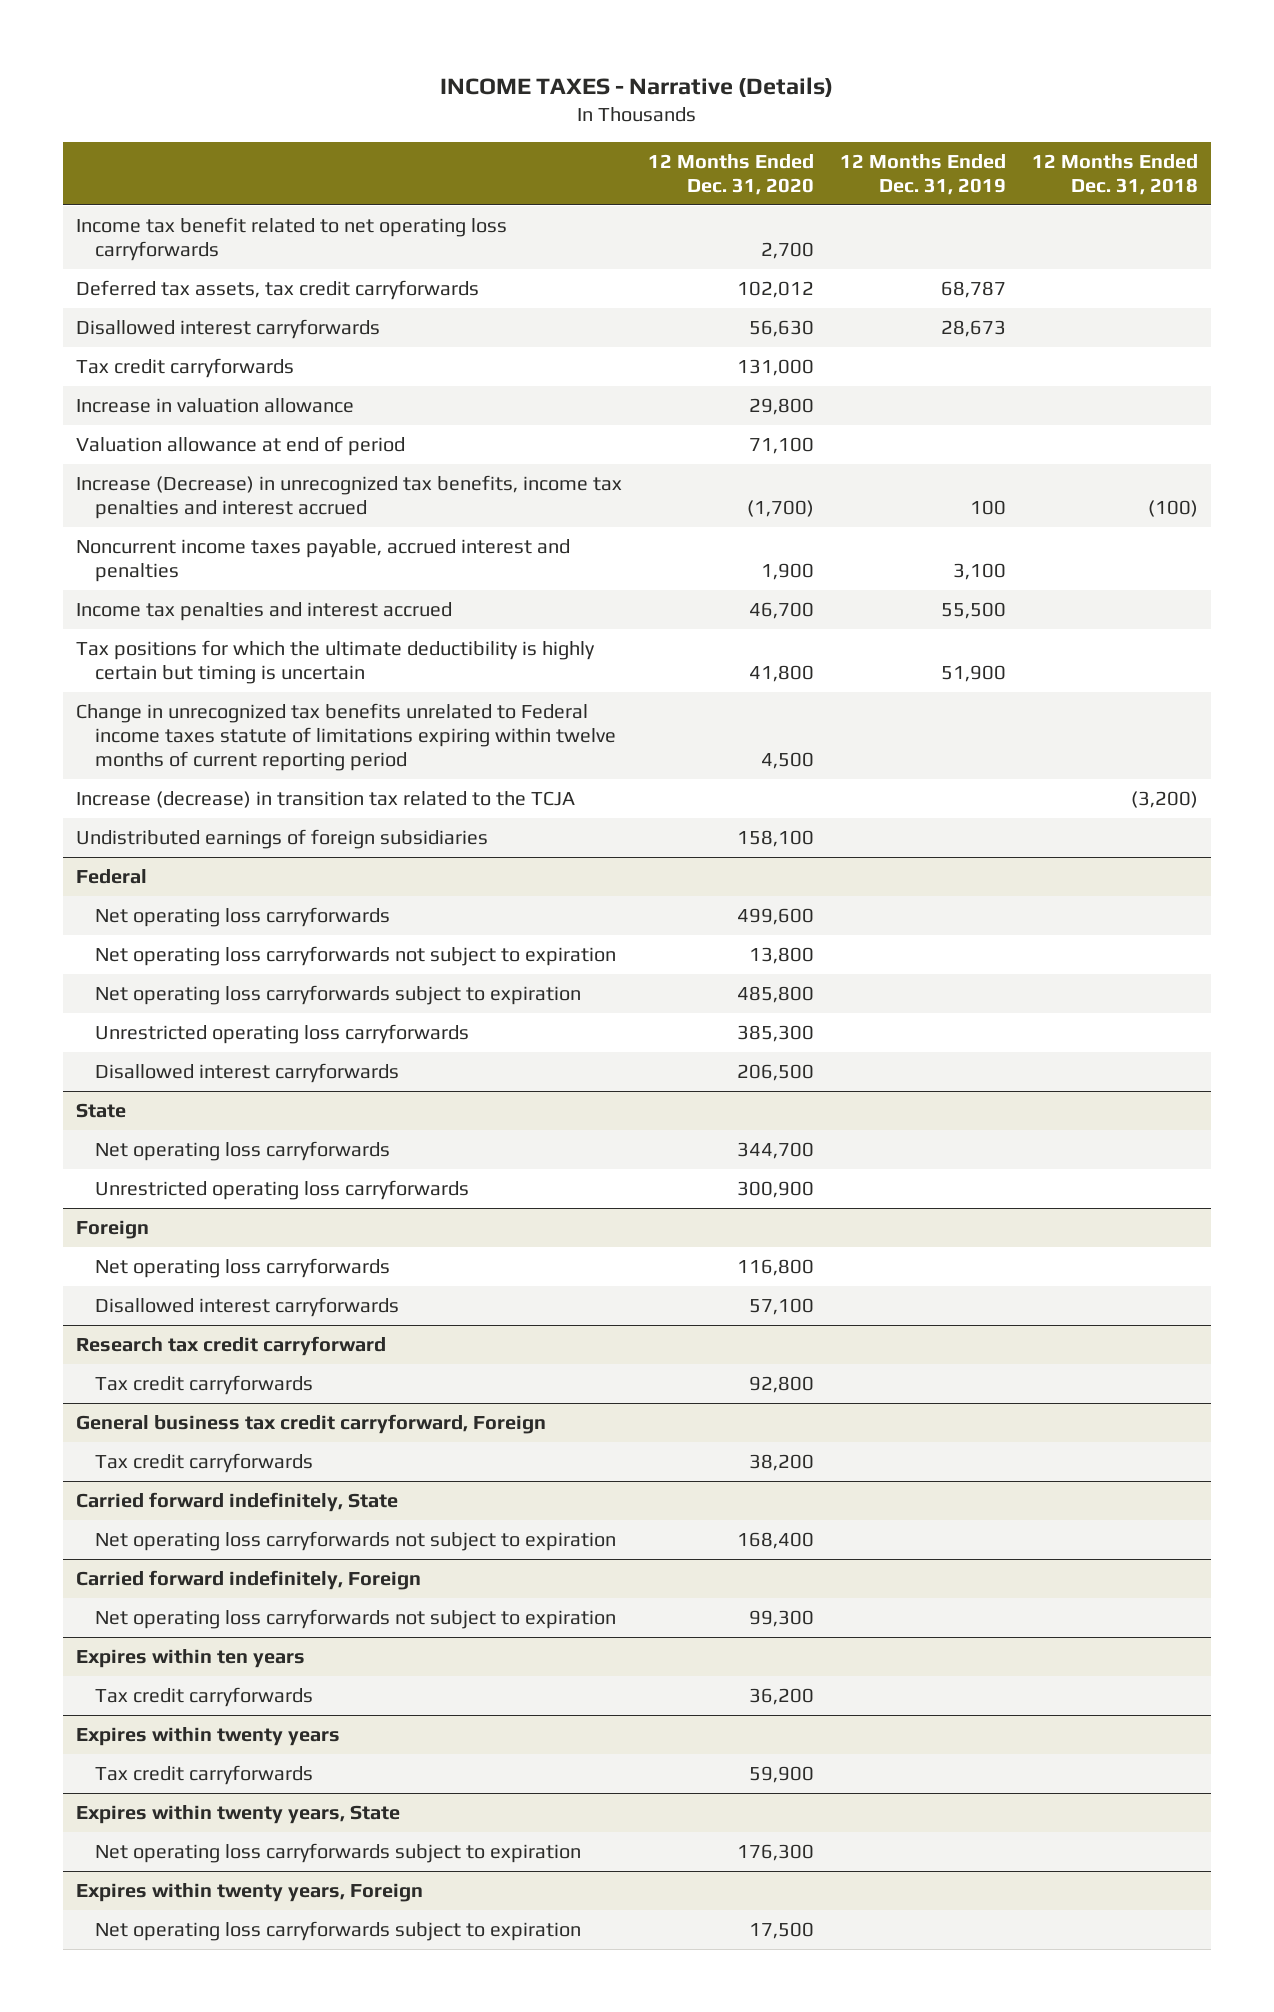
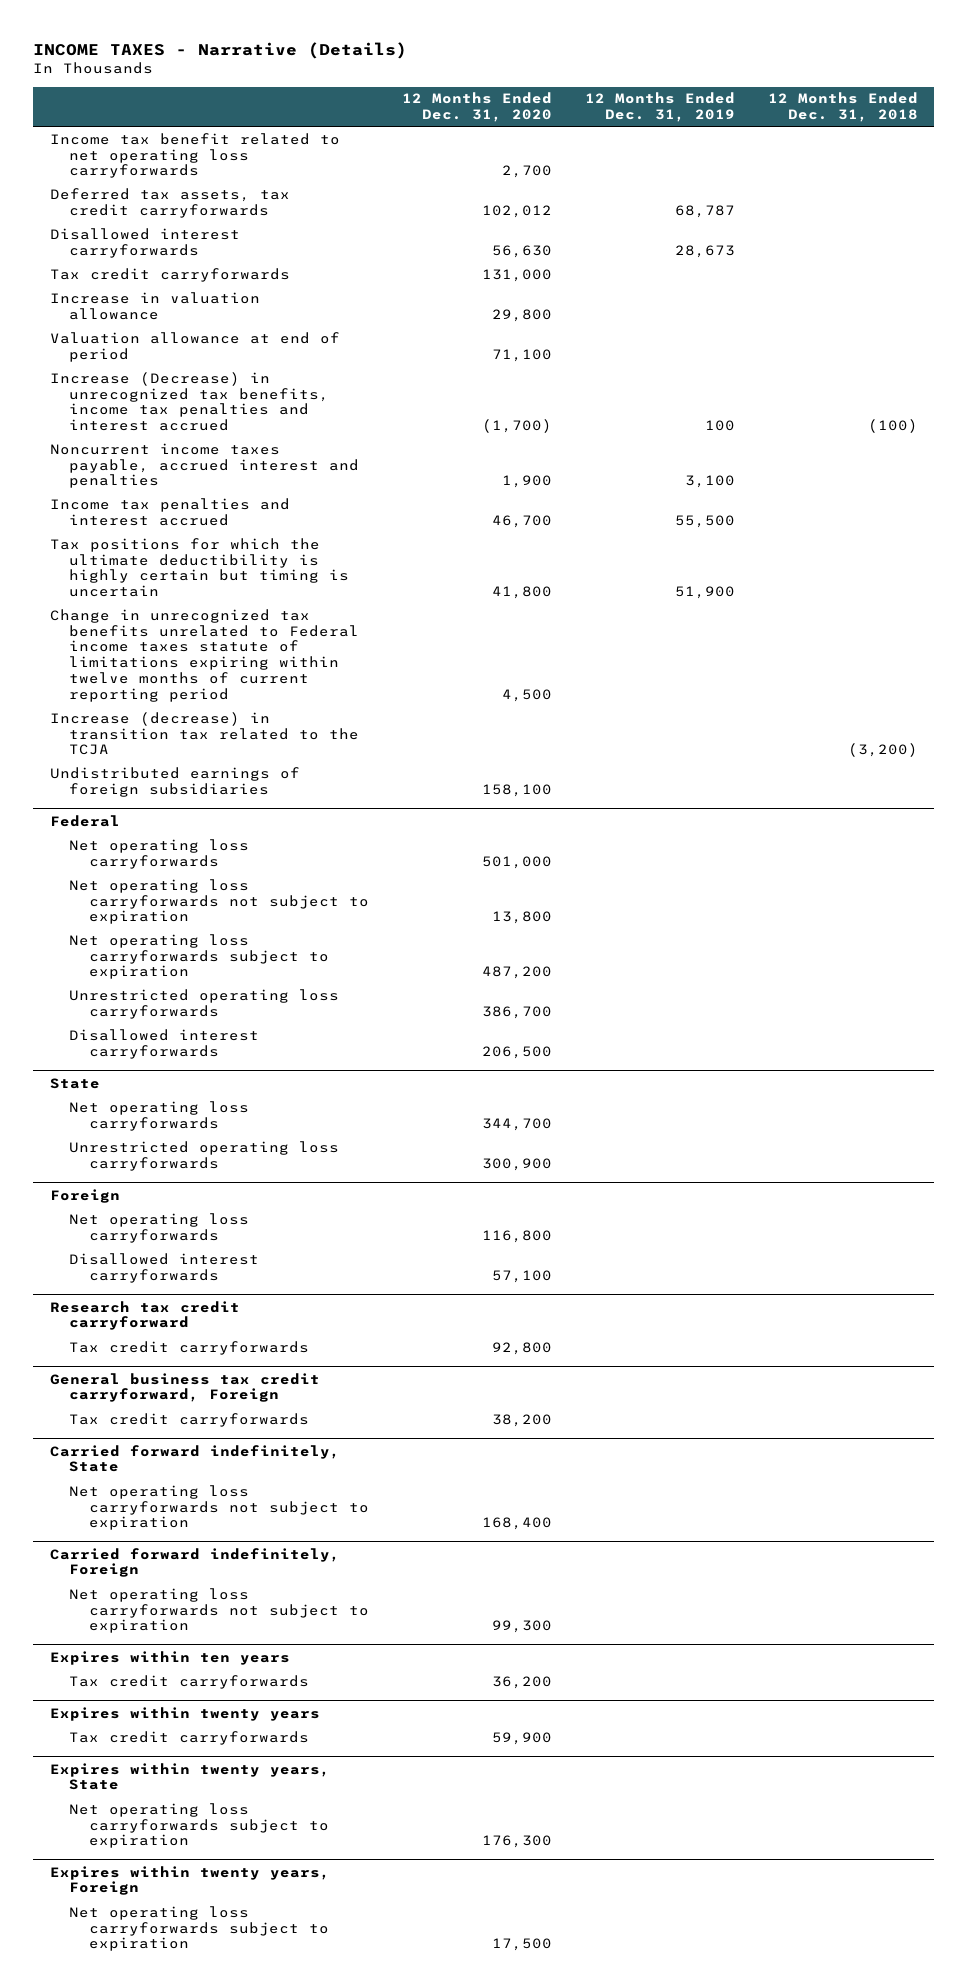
[736,908,814,926] 499,600 -> [481,855,552,869] 501,000
[736,986,814,1004] 485,800 -> [481,966,552,980] 487,200
[736,1025,814,1043] 385,300 -> [481,1005,552,1019] 386,700

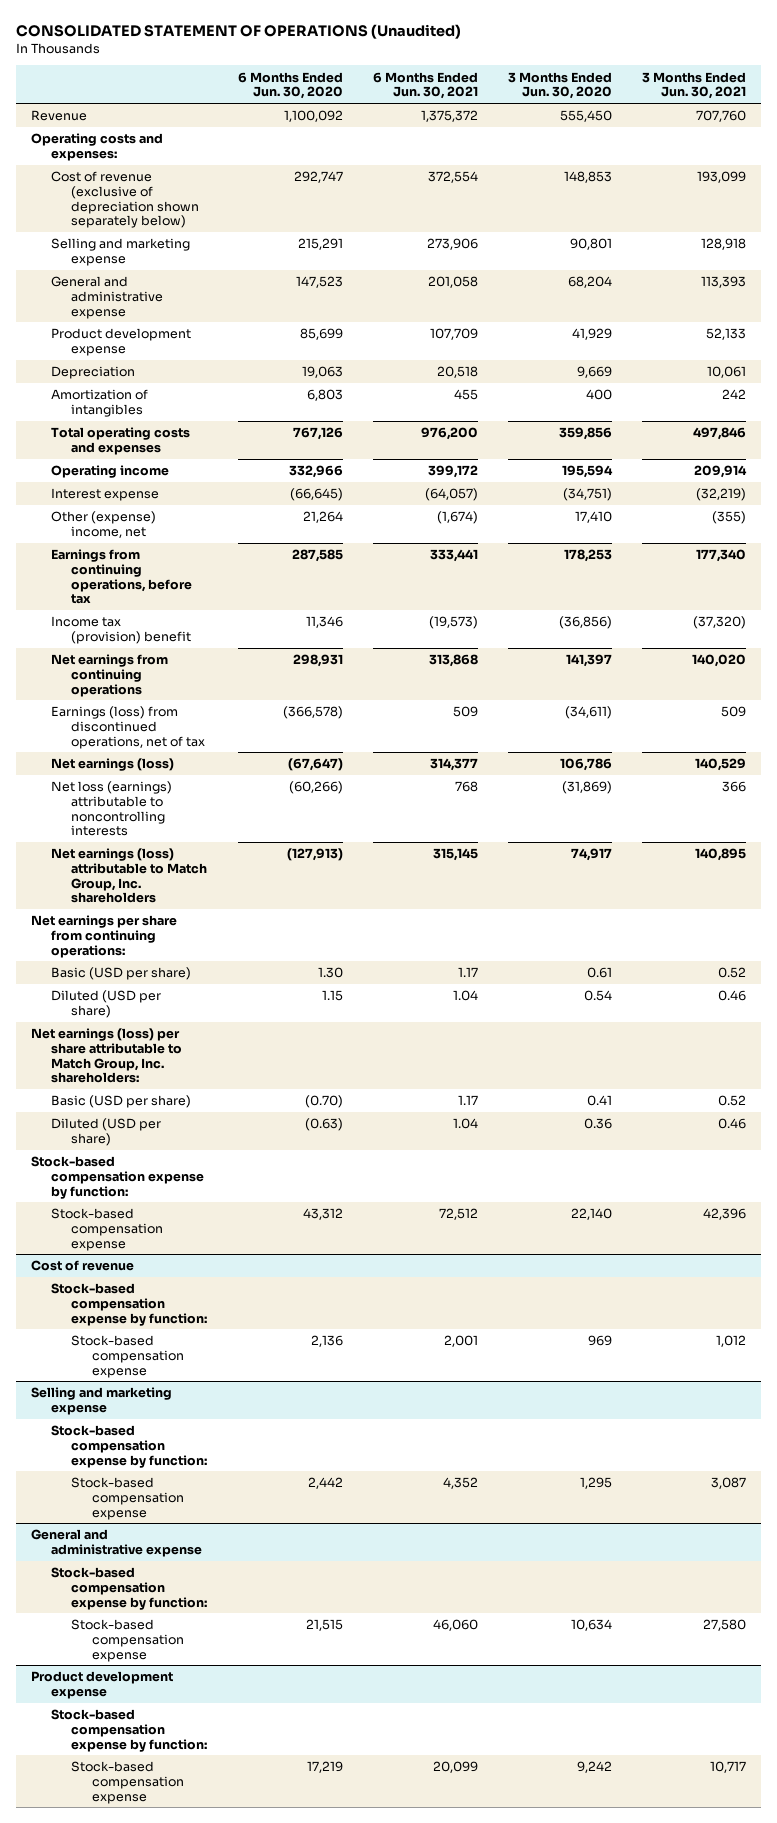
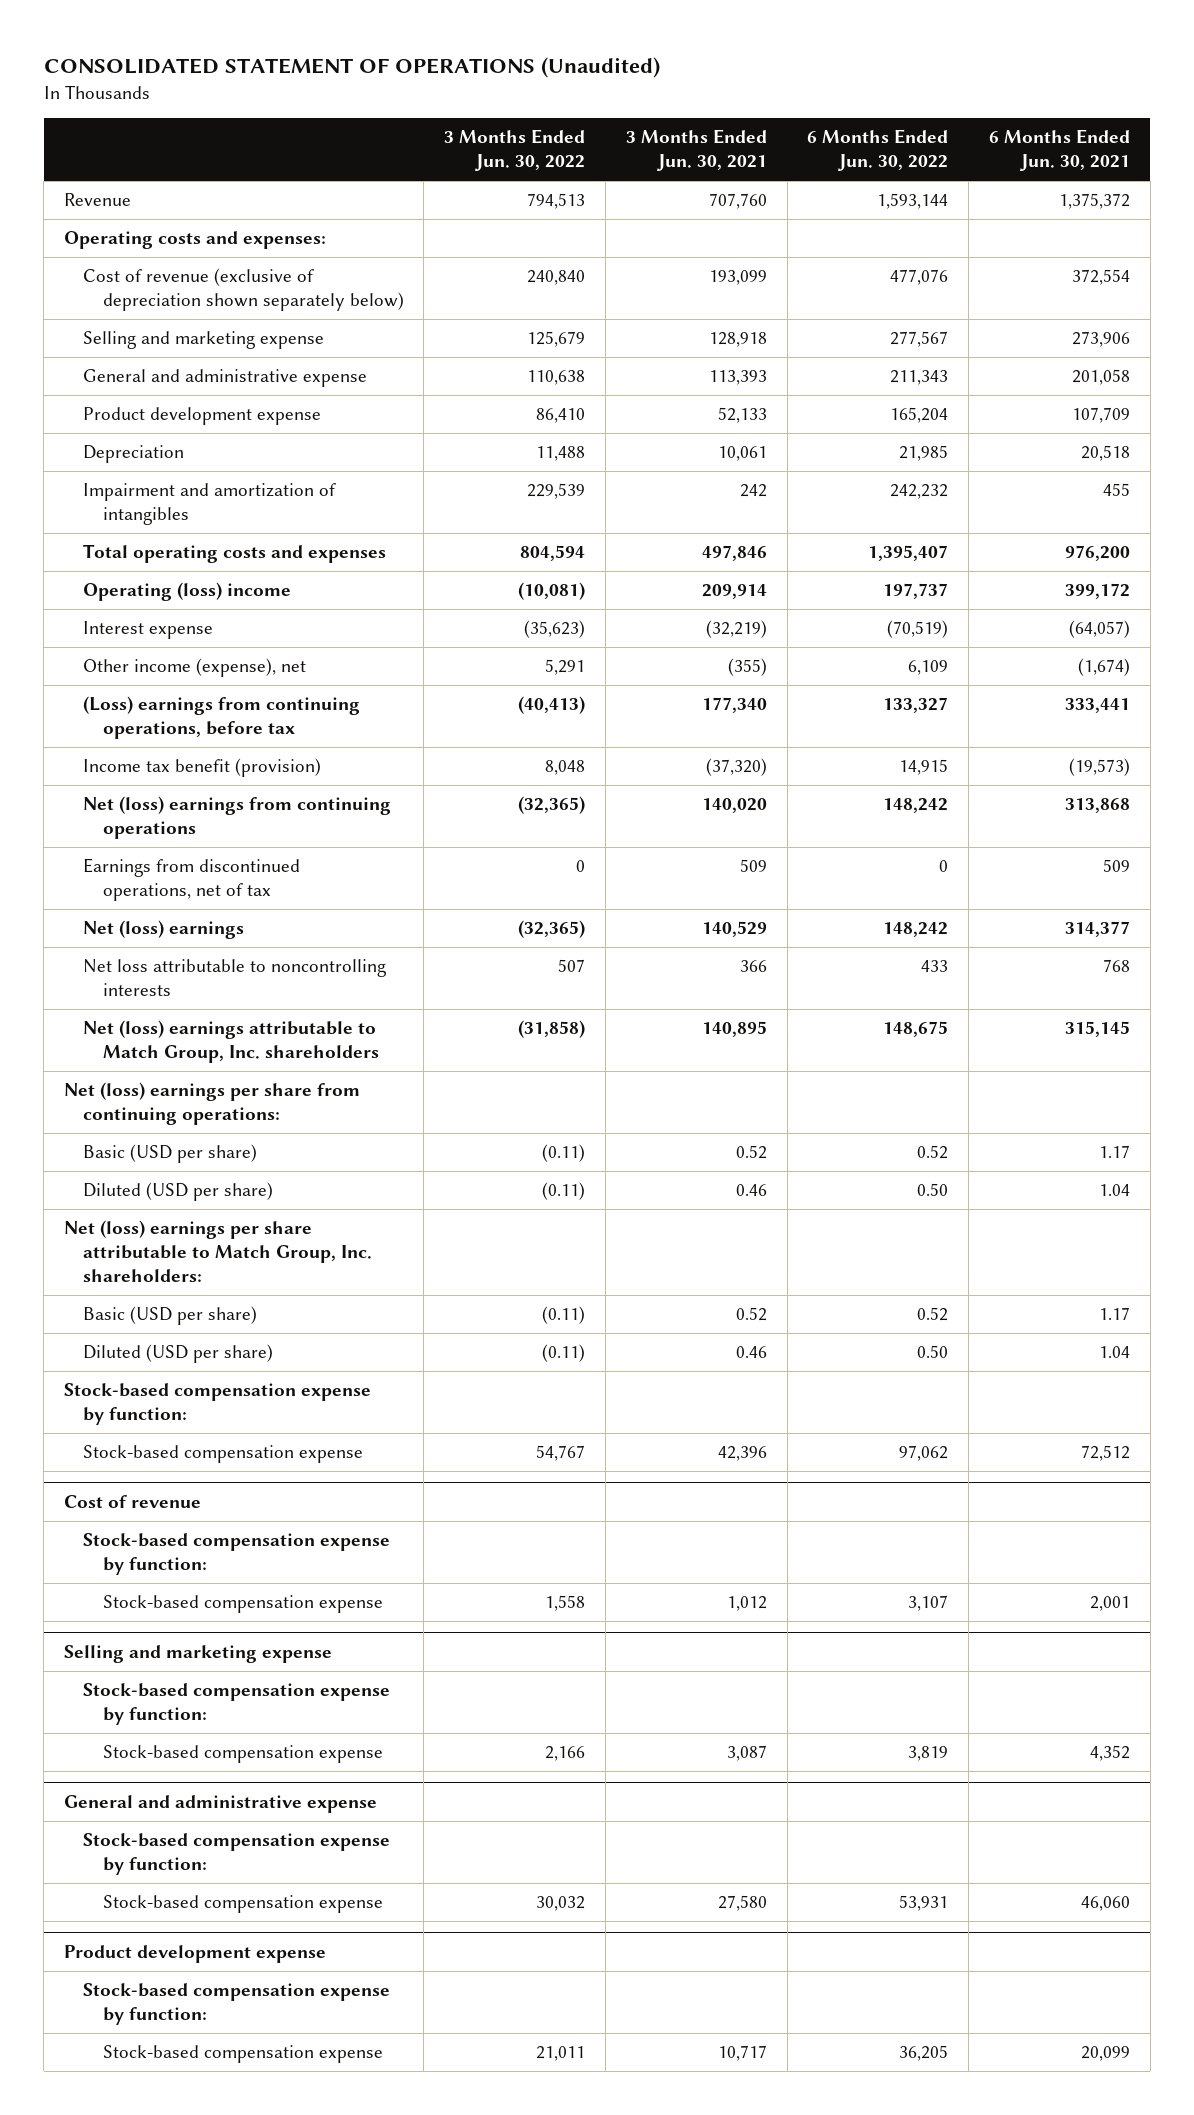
[237,71,343,100] 6 Months Ended Jun. 30, 2020 -> none
[508,71,613,100] 3 Months Ended Jun. 30, 2020 -> none
none -> [444,129,586,172] 3 Months Ended Jun. 30, 2022
none -> [807,129,949,172] 6 Months Ended Jun. 30, 2022
[51,389,149,417] Amortization of intangibles -> [83,483,337,526] Impairment and amortization of intangibles
[51,465,170,479] Operating income -> [83,582,292,602] Operating (loss) income
[51,511,157,538] Other (expense) income, net -> [83,658,307,678] Other income (expense), net
[51,549,193,605] Earnings from continuing operations, before tax -> [83,696,361,740] (Loss) earnings from continuing operations, before tax
[51,616,192,644] Income tax (provision) benefit -> [83,758,322,778] Income tax benefit (provision)
[51,654,169,697] Net earnings from continuing operations -> [83,796,392,840] Net (loss) earnings from continuing operations
[51,706,206,749] Earnings (loss) from discontinued operations, net of tax -> [83,858,301,902] Earnings from discontinued operations, net of tax
[51,758,175,772] Net earnings (loss) -> [83,920,245,940] Net (loss) earnings
[51,781,173,837] Net loss (earnings) attributable to noncontrolling interests -> [83,959,387,997] Net loss attributable to noncontrolling interests
[51,848,208,904] Net earnings (loss) attributable to Match Group, Inc. shareholders -> [83,1020,379,1064] Net (loss) earnings attributable to Match Group, Inc. shareholders
[30,915,177,958] Net earnings per share from continuing operations: -> [64,1082,361,1126] Net (loss) earnings per share from continuing operations:
[30,1028,183,1084] Net earnings (loss) per share attributable to Match Group, Inc. shareholders: -> [64,1220,373,1283] Net (loss) earnings per share attributable to Match Group, Inc. shareholders:

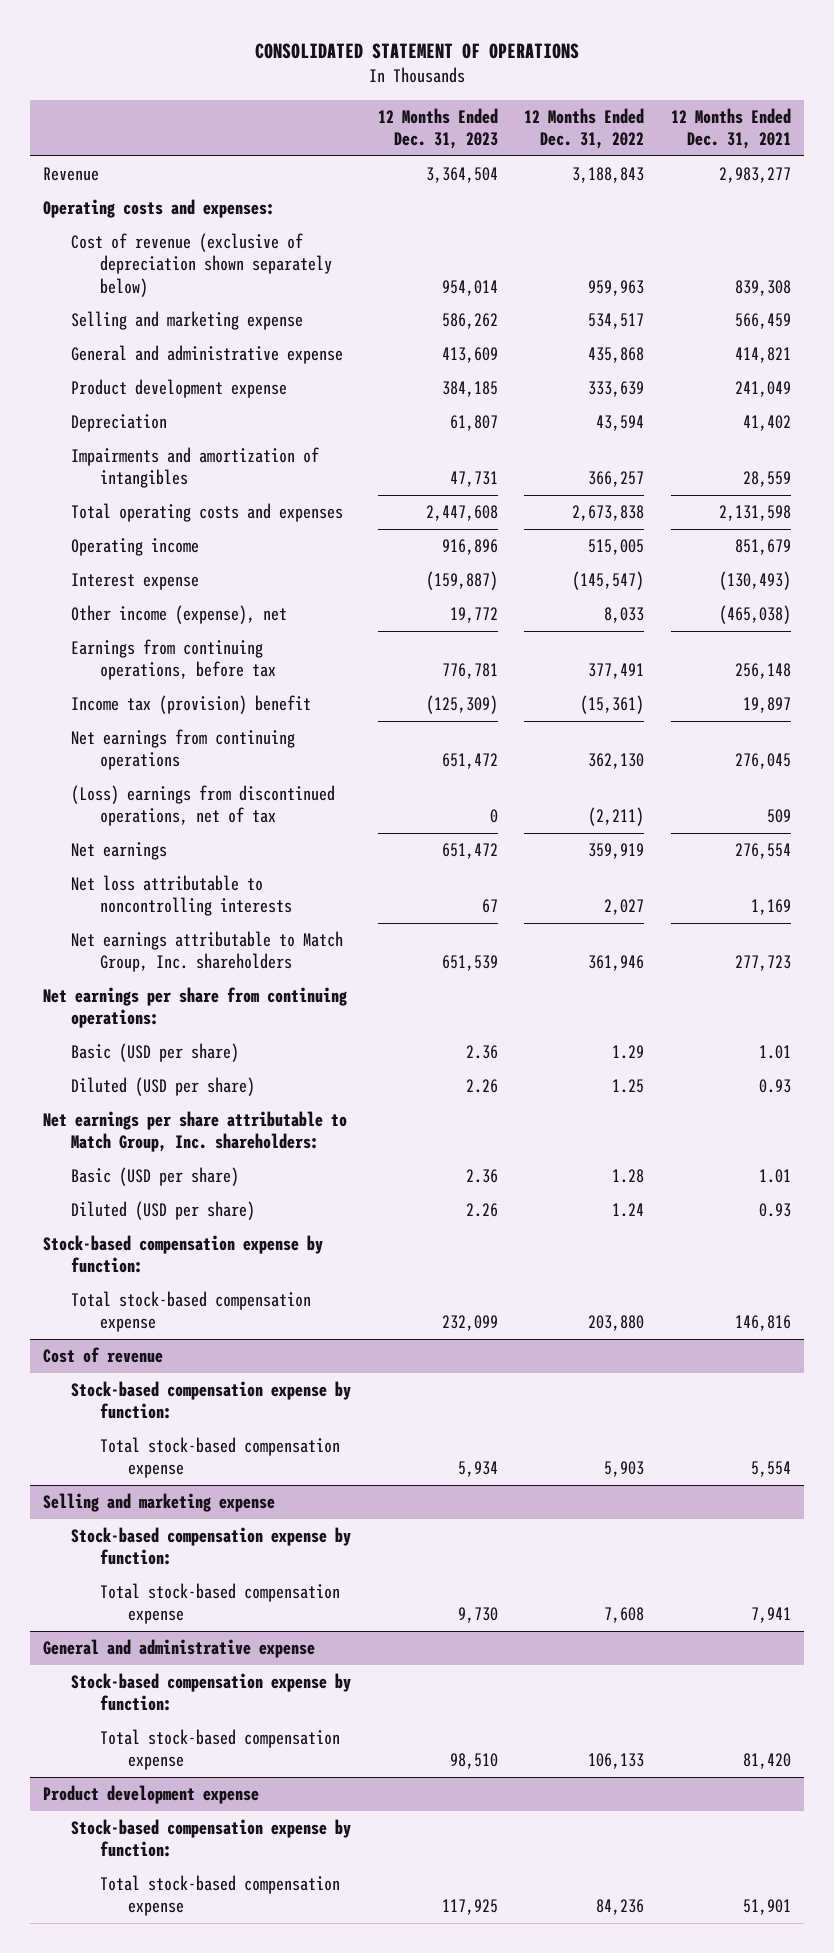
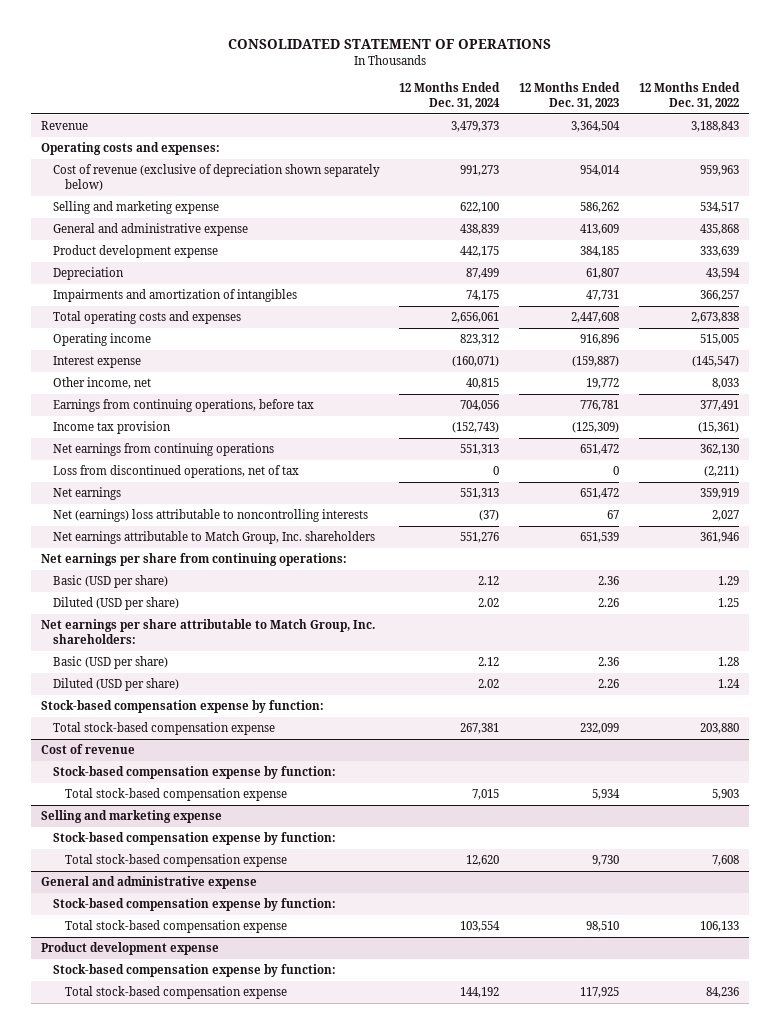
[670,107,791,150] 12 Months Ended Dec. 31, 2021 -> none
none -> [399,82,501,109] 12 Months Ended Dec. 31, 2024
[71,605,288,625] Other income (expense), net -> [52,377,151,390] Other income, net
[71,695,312,715] Income tax (provision) benefit -> [52,421,171,435] Income tax provision
[71,785,336,827] (Loss) earnings from discontinued operations, net of tax -> [52,465,299,479] Loss from discontinued operations, net of tax
[71,875,292,917] Net loss attributable to noncontrolling interests -> [52,509,368,523] Net (earnings) loss attributable to noncontrolling interests

